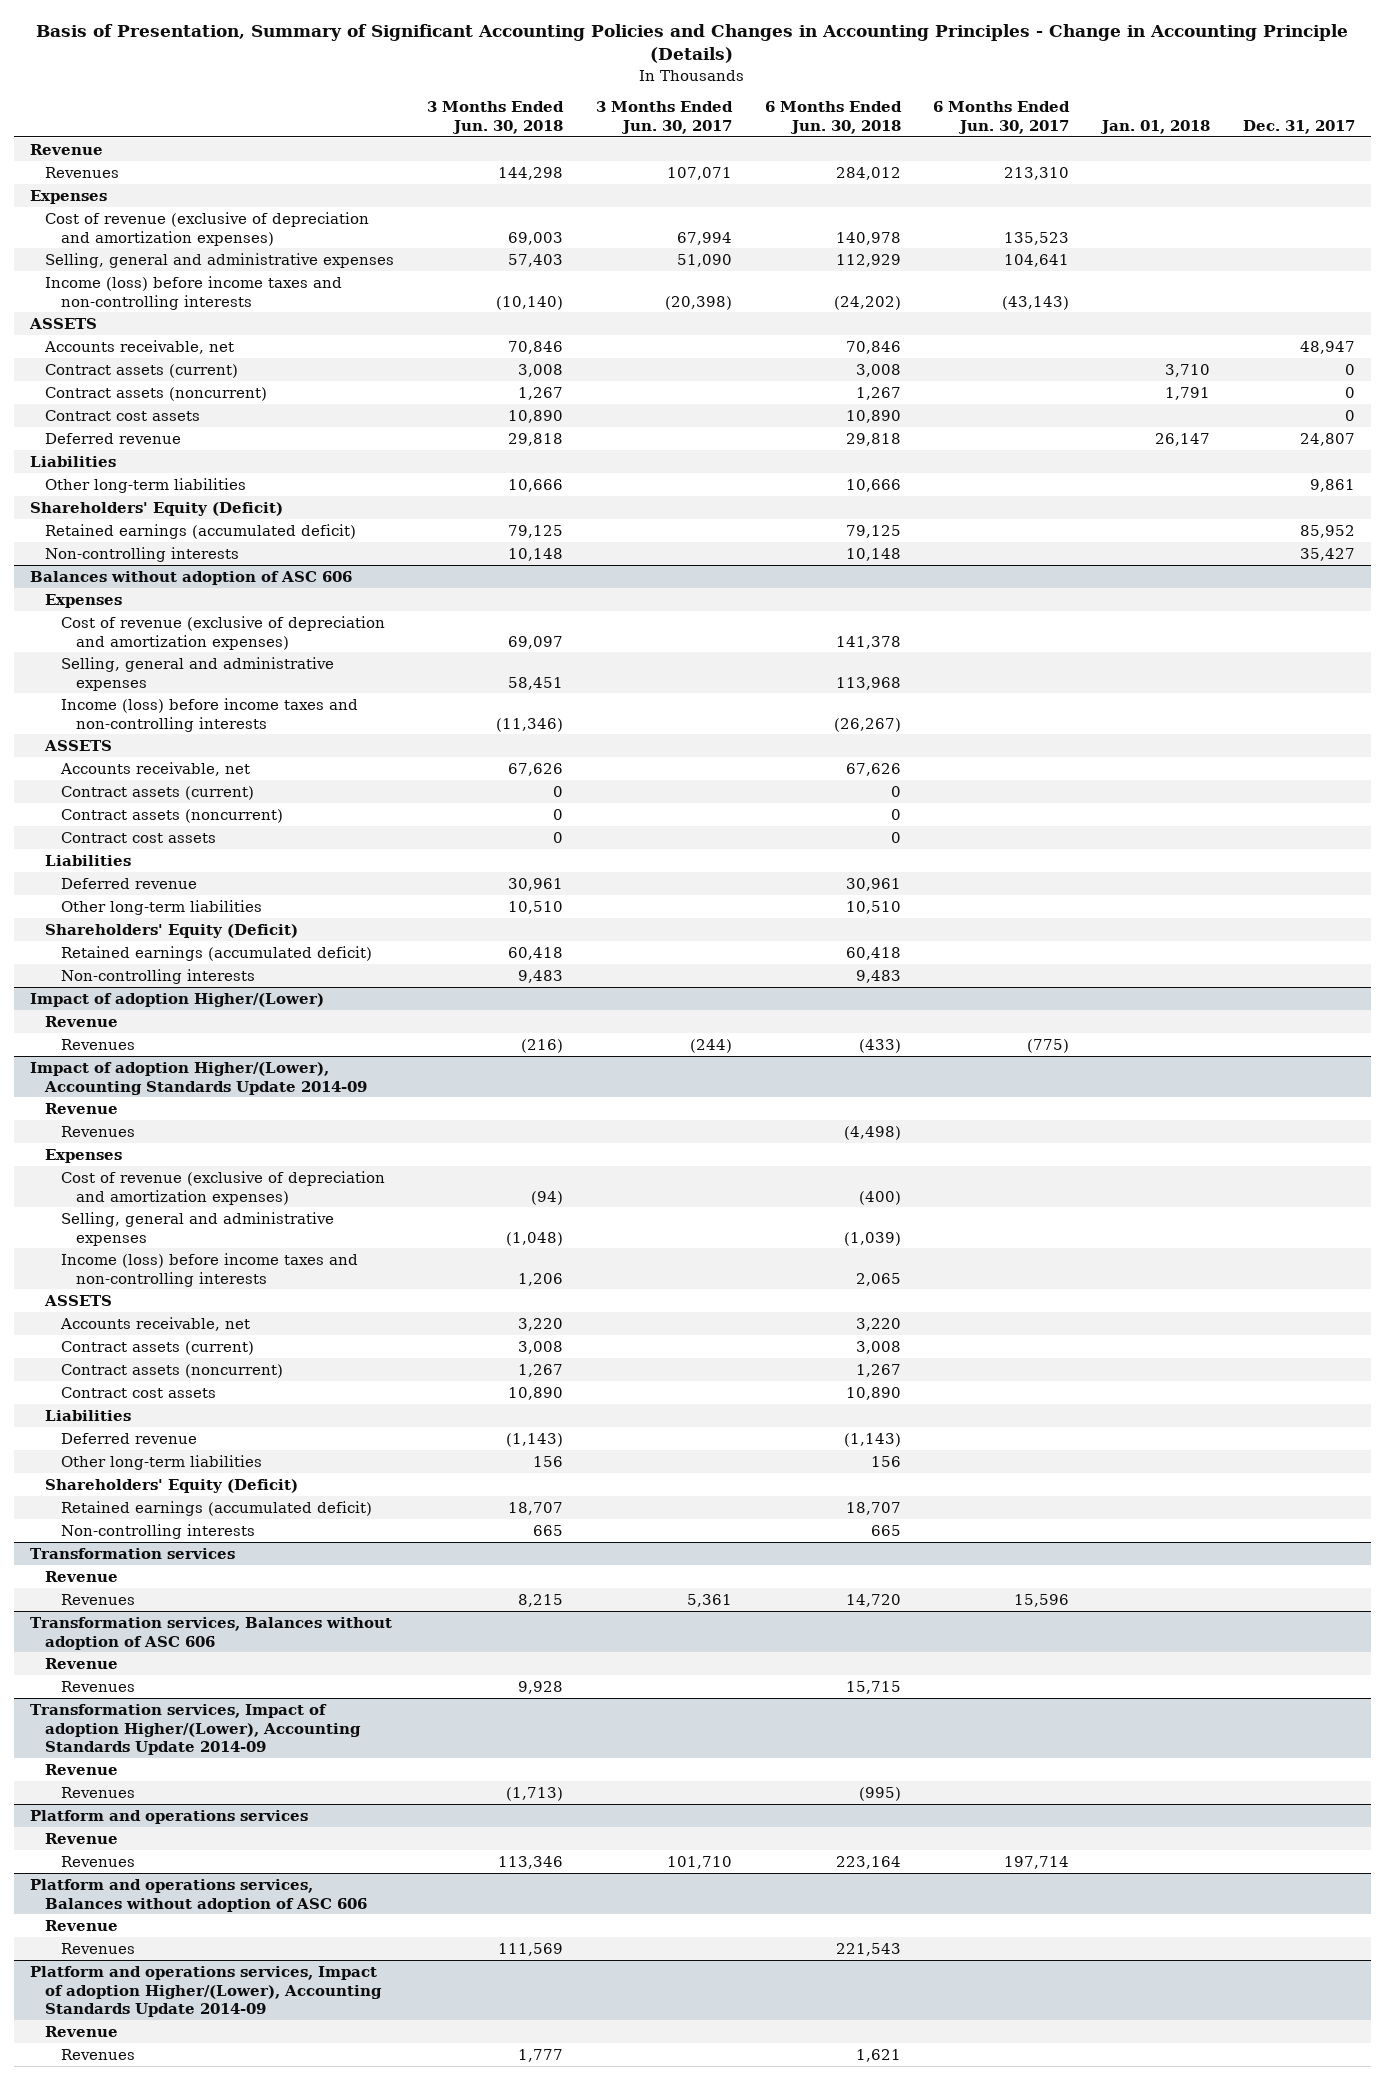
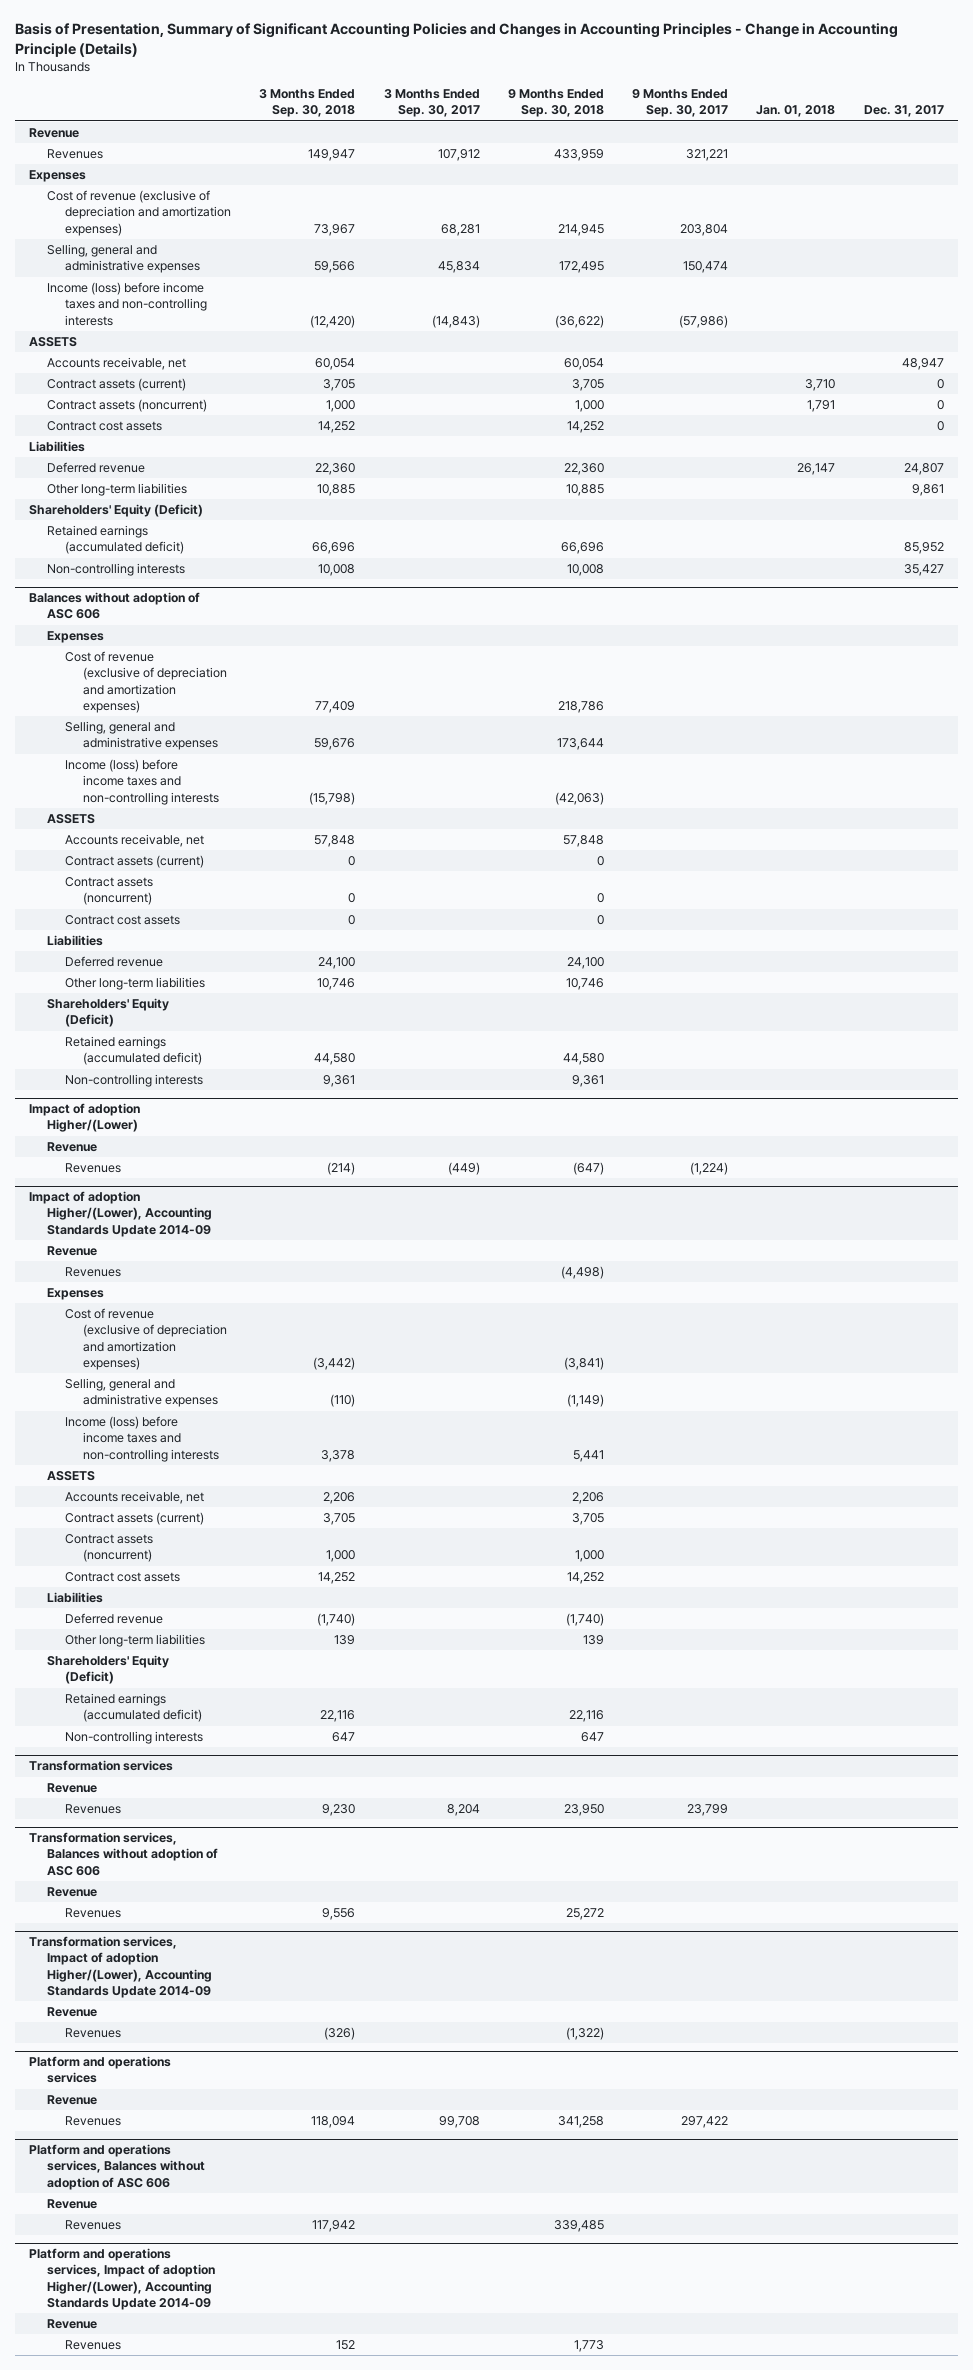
[427,101,565,135] 3 Months Ended Jun. 30, 2018 -> none
[595,101,733,135] 3 Months Ended Jun. 30, 2017 -> none
[764,101,902,135] 6 Months Ended Jun. 30, 2018 -> none
[933,101,1071,135] 6 Months Ended Jun. 30, 2017 -> none
none -> [259,89,356,118] 3 Months Ended Sep. 30, 2018
none -> [383,89,480,118] 3 Months Ended Sep. 30, 2017
none -> [507,89,604,118] 9 Months Ended Sep. 30, 2018
none -> [632,89,729,118] 9 Months Ended Sep. 30, 2017
[45,432,182,444] Deferred revenue -> [47,462,146,474] Deferred revenue

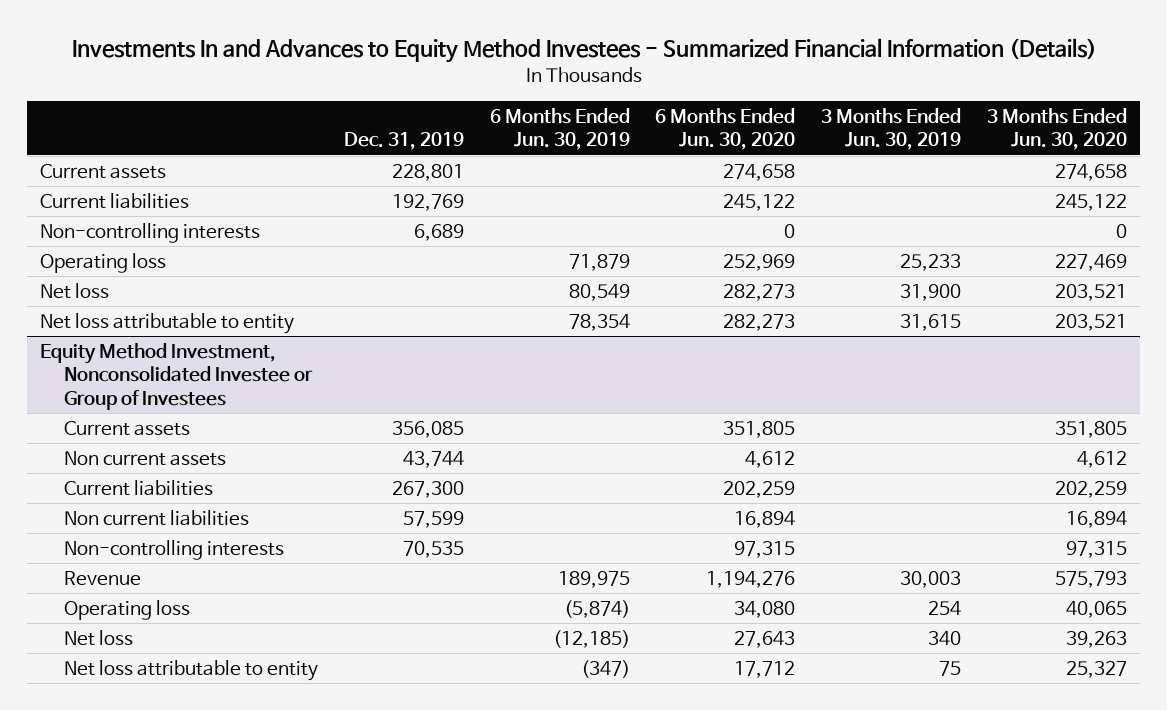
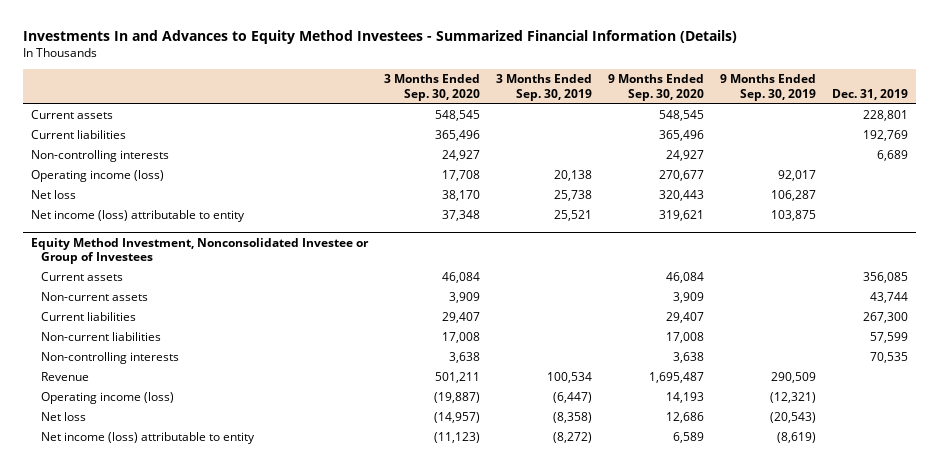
[489,107,630,151] 6 Months Ended Jun. 30, 2019 -> none
[655,107,796,151] 6 Months Ended Jun. 30, 2020 -> none
[821,107,962,151] 3 Months Ended Jun. 30, 2019 -> none
[987,107,1128,151] 3 Months Ended Jun. 30, 2020 -> none
none -> [383,74,480,101] 3 Months Ended Sep. 30, 2020
none -> [495,74,592,101] 3 Months Ended Sep. 30, 2019
none -> [607,74,704,101] 9 Months Ended Sep. 30, 2020
none -> [719,74,816,101] 9 Months Ended Sep. 30, 2019
[39,252,166,273] Operating loss -> [30,170,164,183] Operating income (loss)
[39,312,294,334] Net loss attributable to entity -> [30,210,245,223] Net income (loss) attributable to entity
[63,450,226,466] Non current assets -> [40,292,148,302] Non-current assets
[63,509,249,526] Non current liabilities -> [40,332,161,342] Non-current liabilities
[63,599,190,620] Operating loss -> [40,392,174,405] Operating income (loss)
[63,659,318,681] Net loss attributable to entity -> [40,432,255,445] Net income (loss) attributable to entity

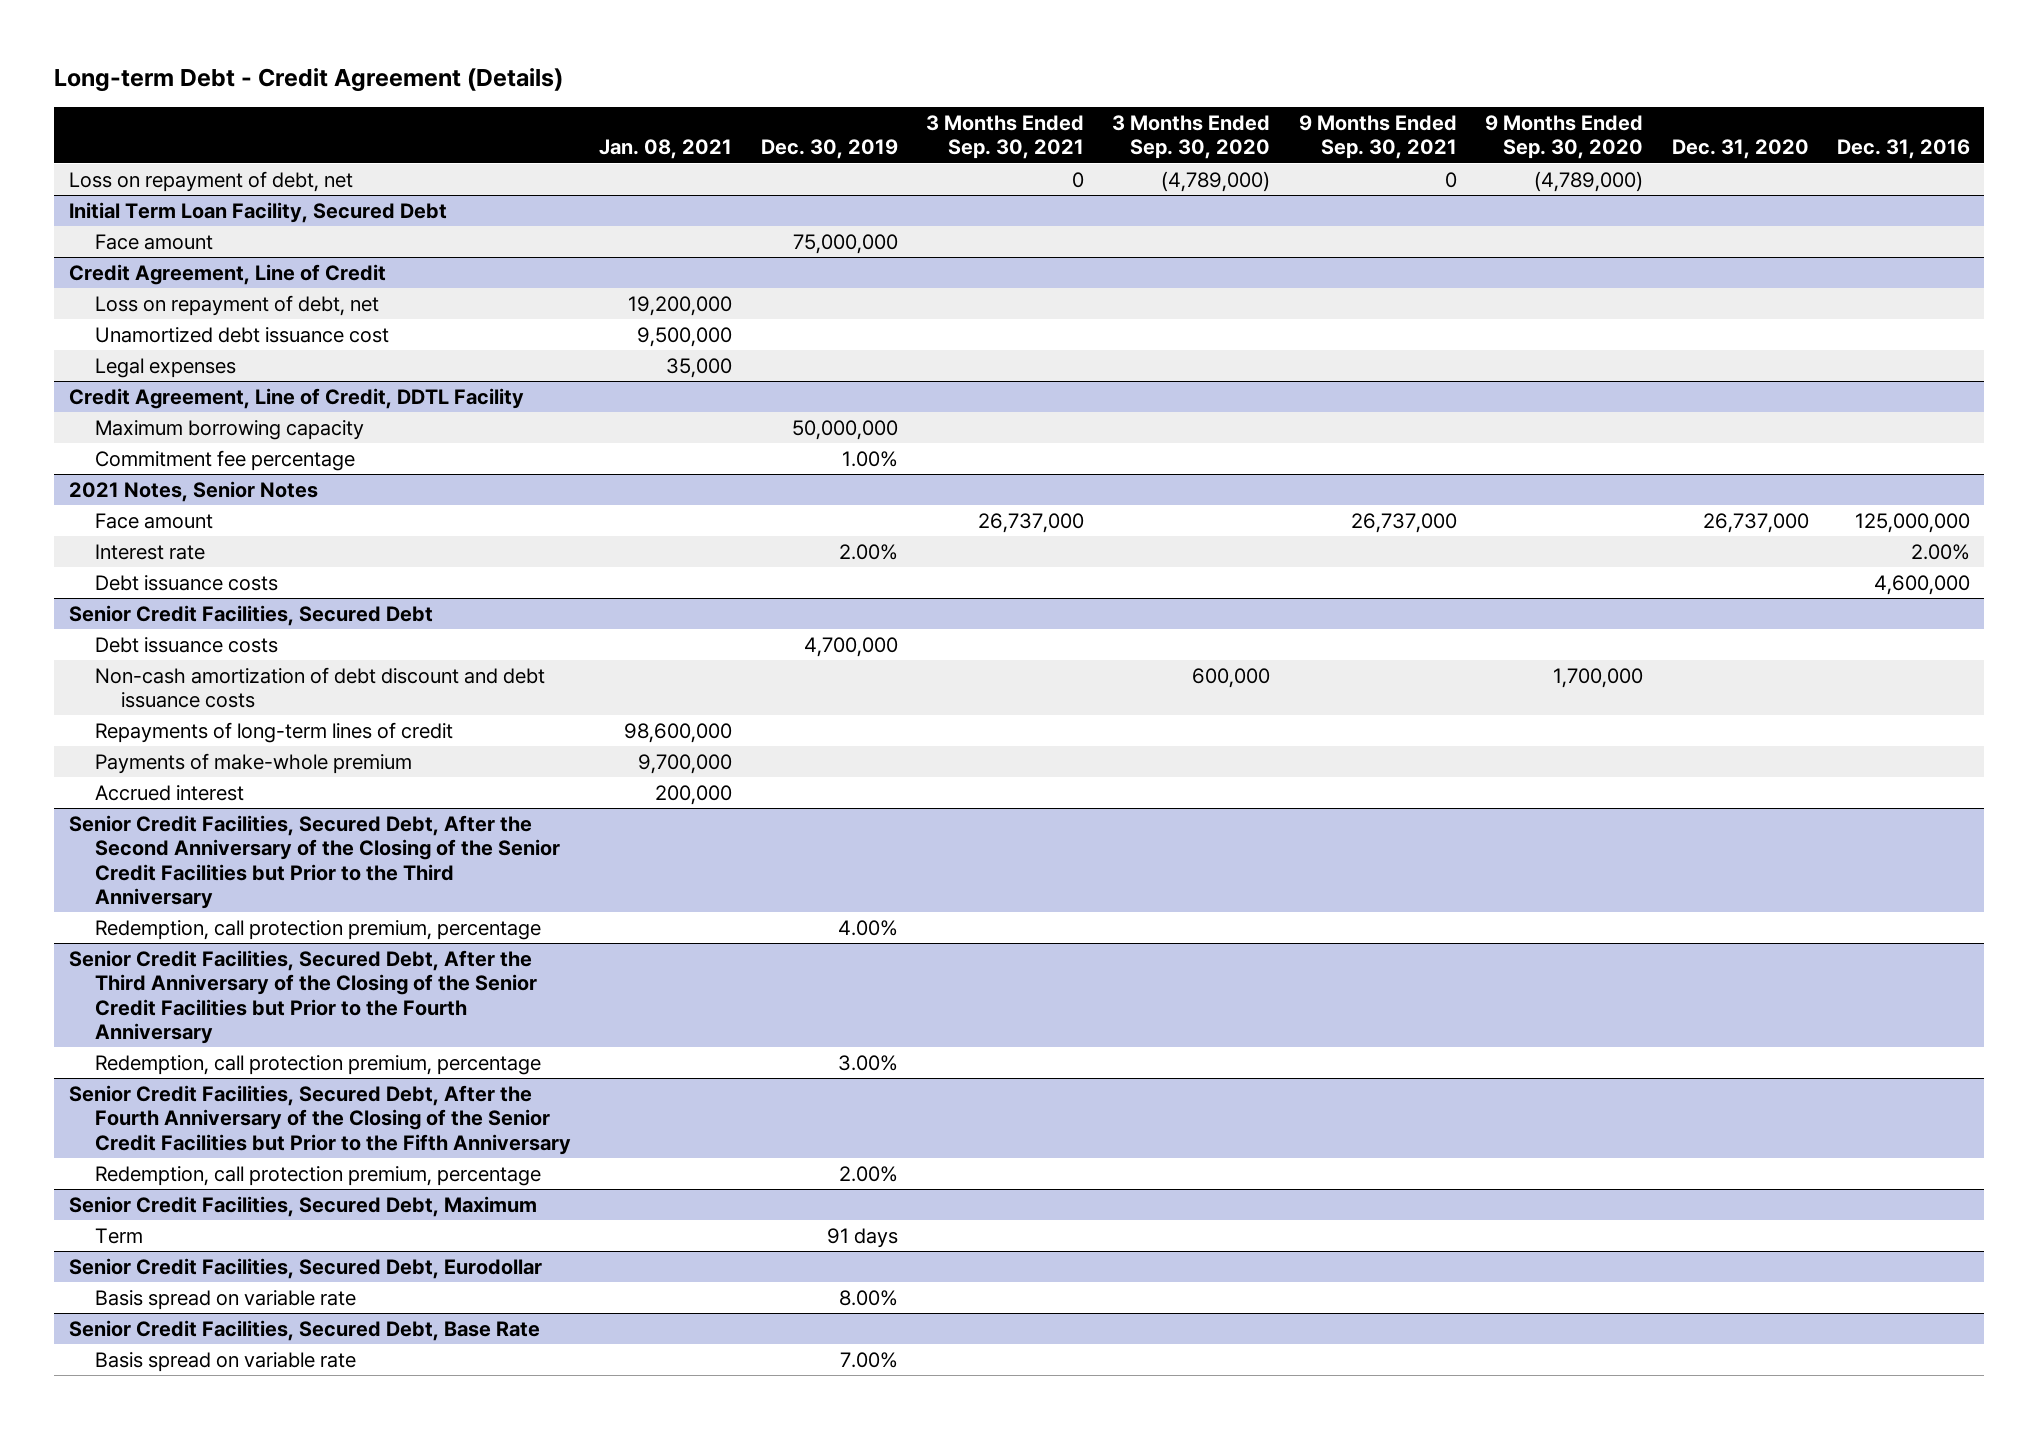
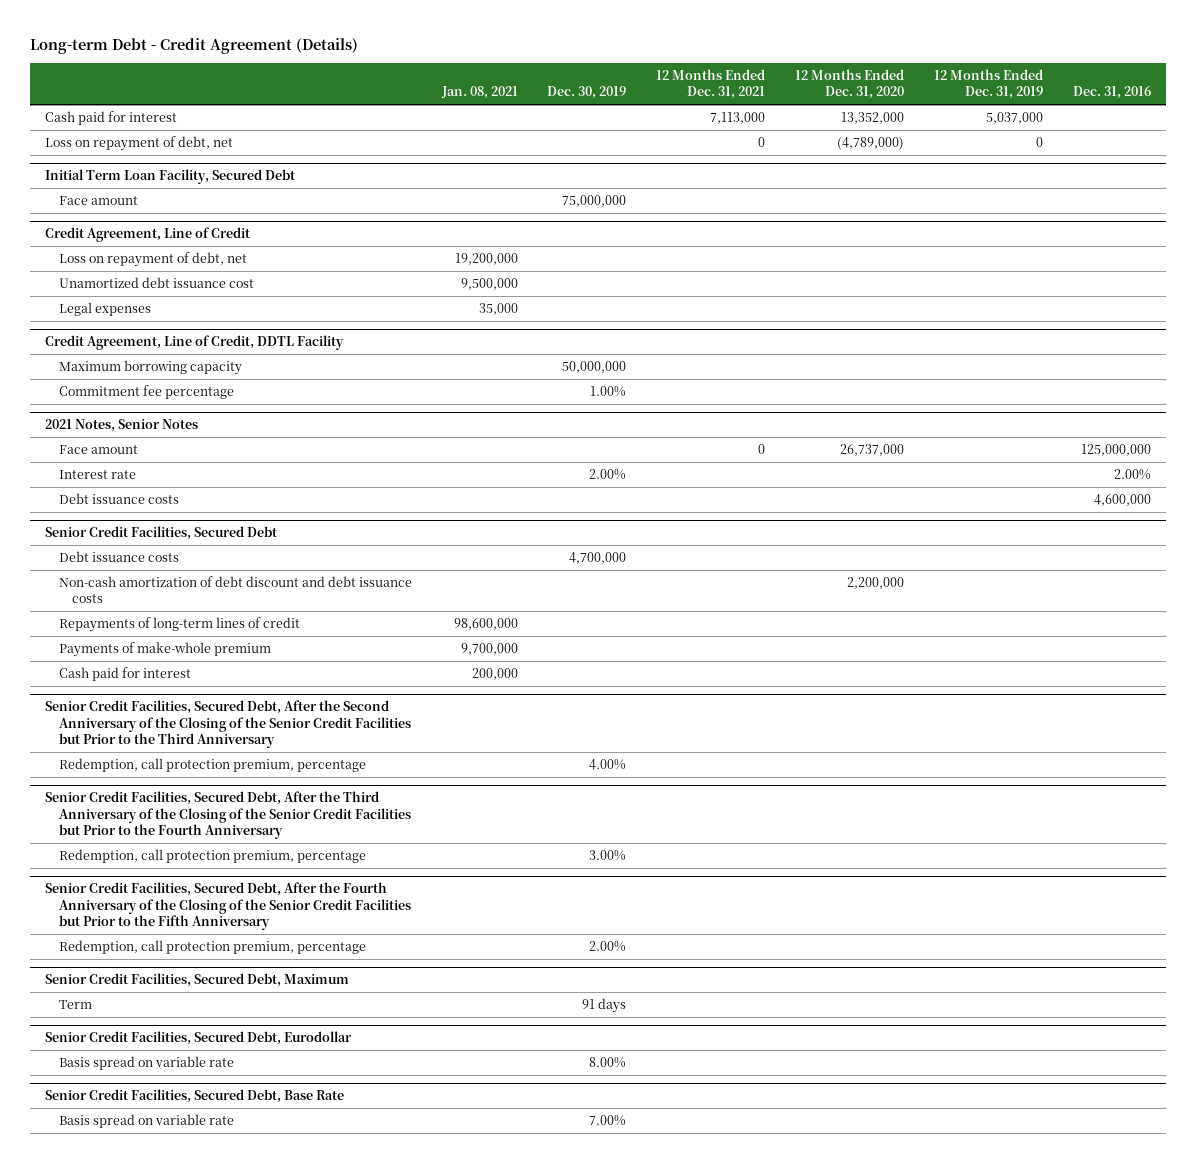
[925,114,1084,160] 3 Months Ended Sep. 30, 2021 -> none
[1112,114,1271,160] 3 Months Ended Sep. 30, 2020 -> none
[1298,114,1457,160] 9 Months Ended Sep. 30, 2021 -> none
[1485,114,1644,160] 9 Months Ended Sep. 30, 2020 -> none
[1671,139,1809,160] Dec. 31, 2020 -> none
none -> [656,68,766,100] 12 Months Ended Dec. 31, 2021
none -> [795,68,905,100] 12 Months Ended Dec. 31, 2020
none -> [933,68,1043,100] 12 Months Ended Dec. 31, 2019
none -> [45,111,178,126] Cash paid for interest
[94,784,244,801] Accrued interest -> [58,667,191,682] Cash paid for interest

